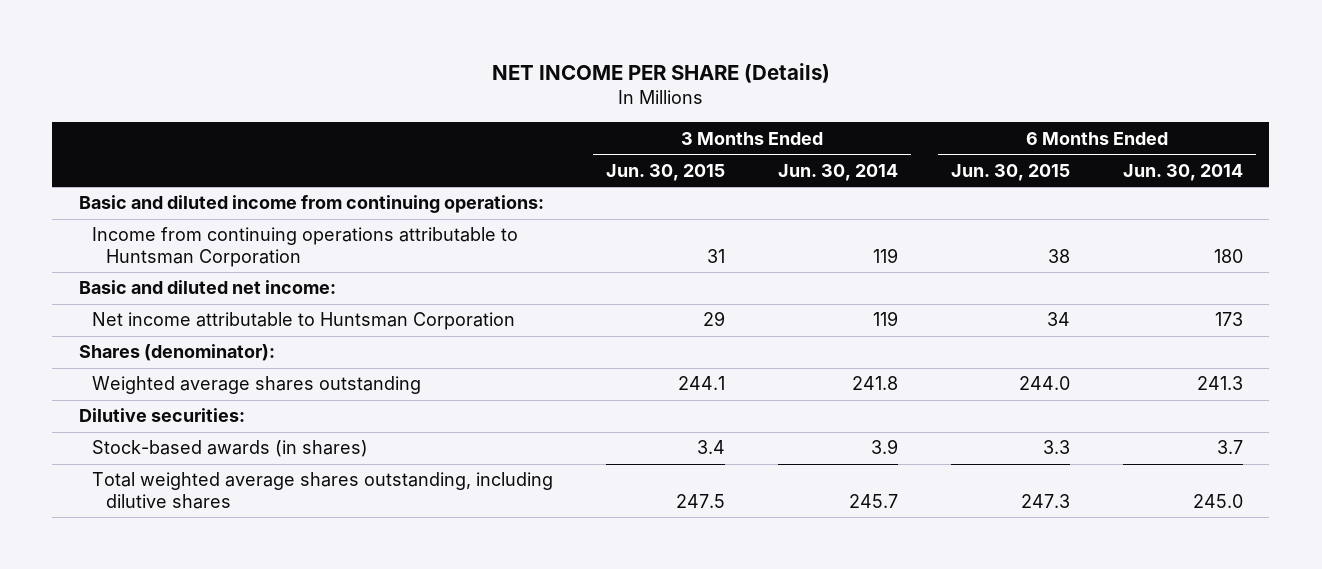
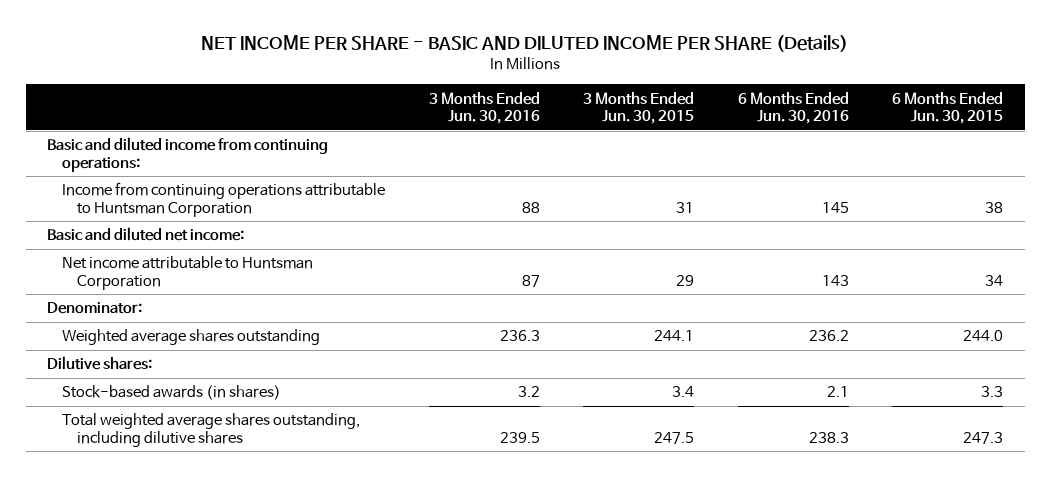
[491,63,830,84] NET INCOME PER SHARE (Details) -> [201,35,849,53] NET INCOME PER SHARE - BASIC AND DILUTED INCOME PER SHARE (Details)
[778,163,899,181] Jun. 30, 2014 -> none
[1122,163,1243,181] Jun. 30, 2014 -> none
none -> [428,91,540,125] 3 Months Ended Jun. 30, 2016
none -> [737,91,849,125] 6 Months Ended Jun. 30, 2016
[78,344,275,362] Shares (denominator): -> [47,302,143,315] Denominator:
[78,408,245,423] Dilutive securities: -> [47,356,153,371] Dilutive shares:

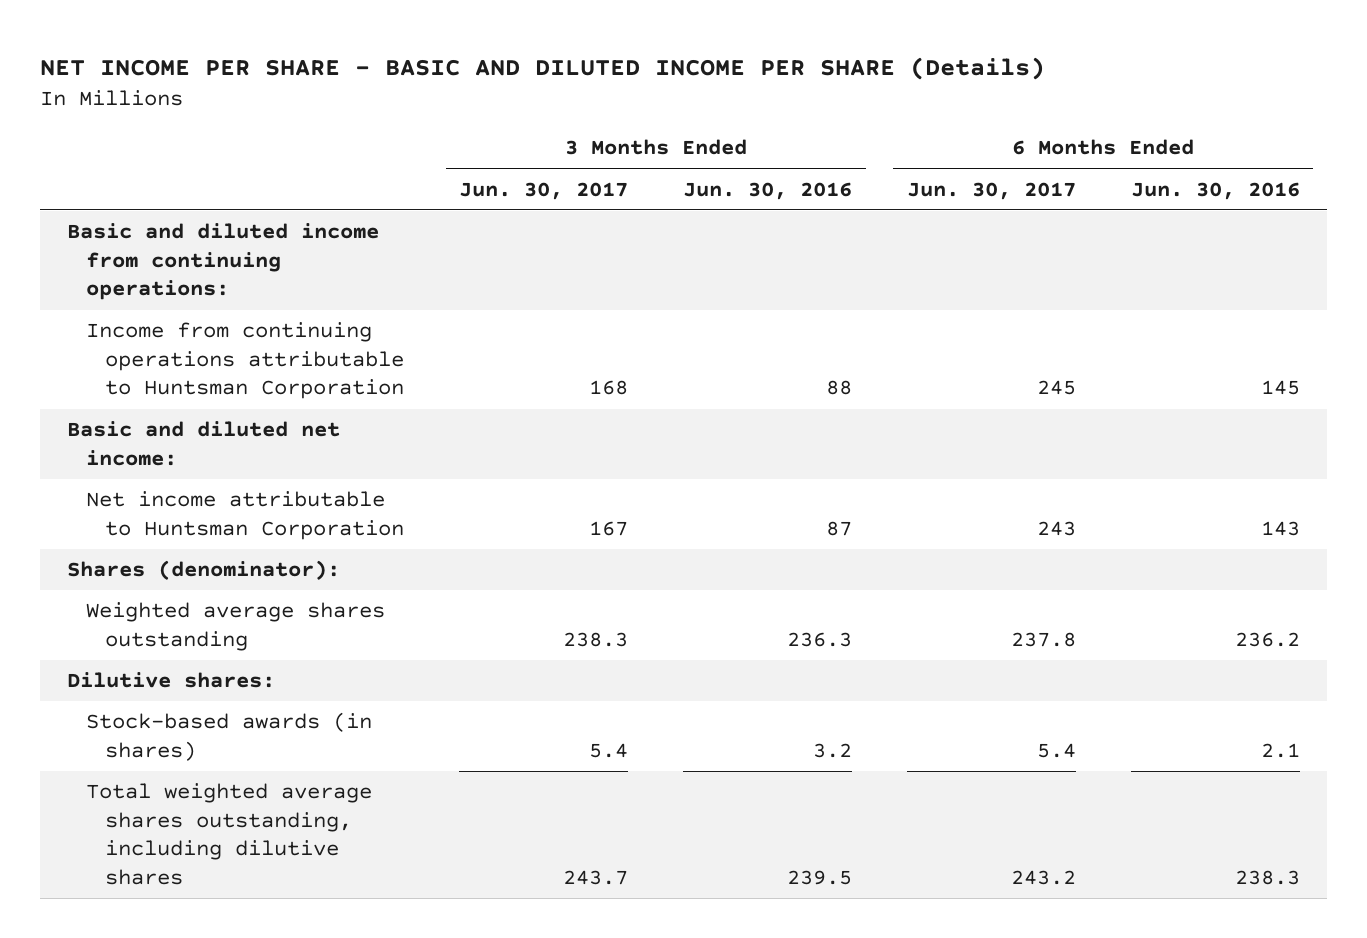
[583,91,695,125] 3 Months Ended Jun. 30, 2015 -> none
[892,91,1004,125] 6 Months Ended Jun. 30, 2015 -> none
none -> [459,181,629,200] Jun. 30, 2017
none -> [906,181,1076,200] Jun. 30, 2017
[47,302,143,315] Denominator: -> [67,560,341,581] Shares (denominator):

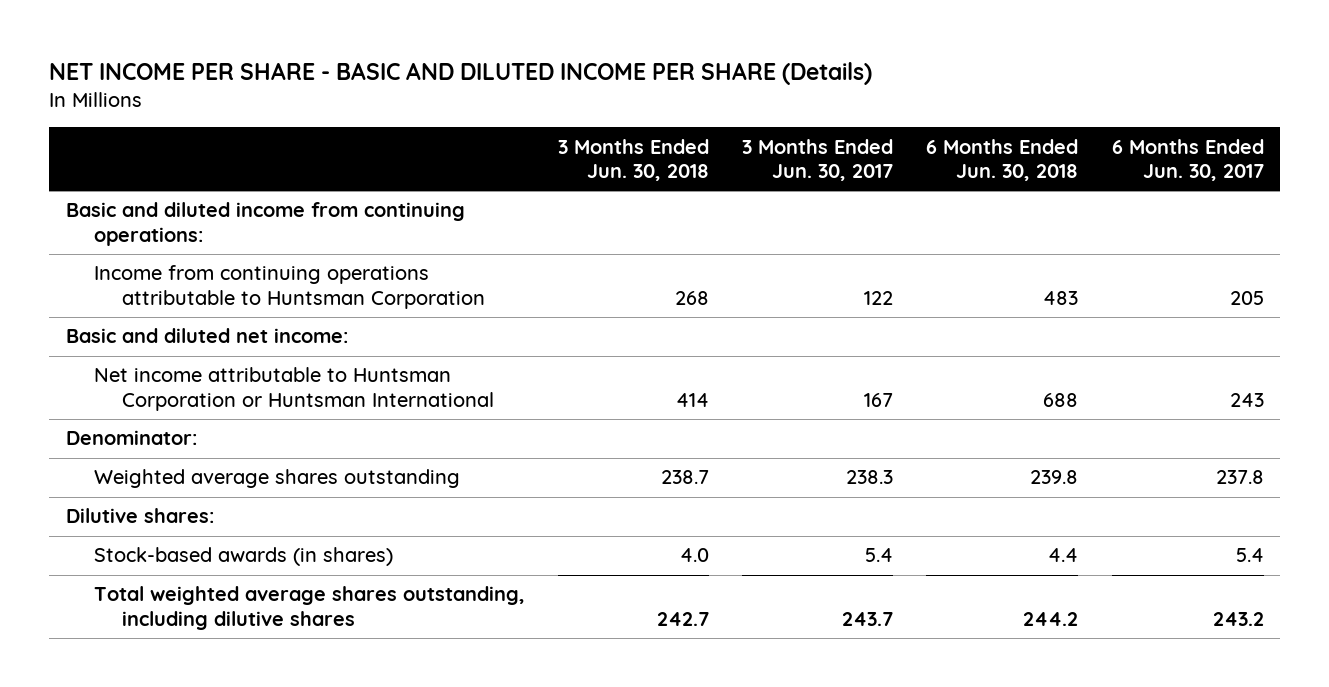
[683,181,853,200] Jun. 30, 2016 -> none
[1130,181,1300,200] Jun. 30, 2016 -> none
none -> [557,138,709,181] 3 Months Ended Jun. 30, 2018
none -> [926,138,1079,181] 6 Months Ended Jun. 30, 2018
[589,380,629,396] 168 -> [864,290,894,305] 122
[1036,380,1076,396] 245 -> [1229,290,1264,305] 205
[86,491,405,540] Net income attributable to Huntsman Corporation -> [93,367,495,411] Net income attributable to Huntsman Corporation or Huntsman International
[67,560,341,581] Shares (denominator): -> [65,430,197,446] Denominator:

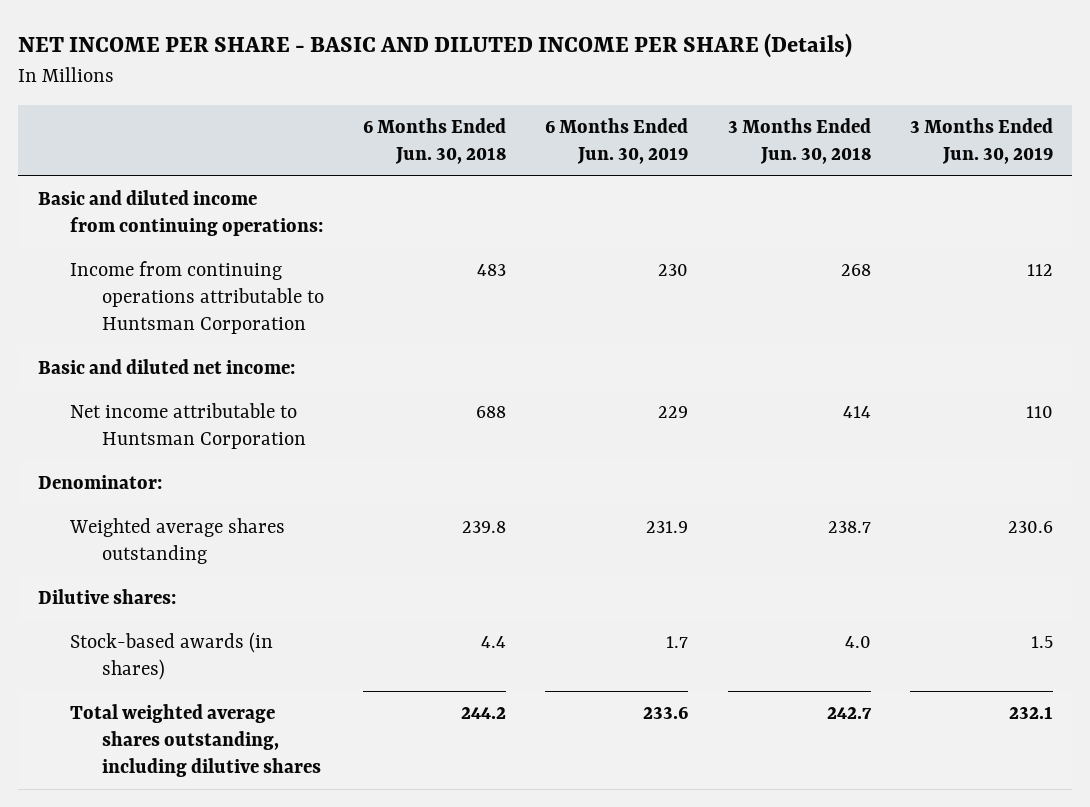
[742,138,894,181] 3 Months Ended Jun. 30, 2017 -> none
[1111,138,1264,181] 6 Months Ended Jun. 30, 2017 -> none
none -> [545,117,689,164] 6 Months Ended Jun. 30, 2019
none -> [909,117,1053,164] 3 Months Ended Jun. 30, 2019
[93,367,495,411] Net income attributable to Huntsman Corporation or Huntsman International -> [70,403,307,450] Net income attributable to Huntsman Corporation

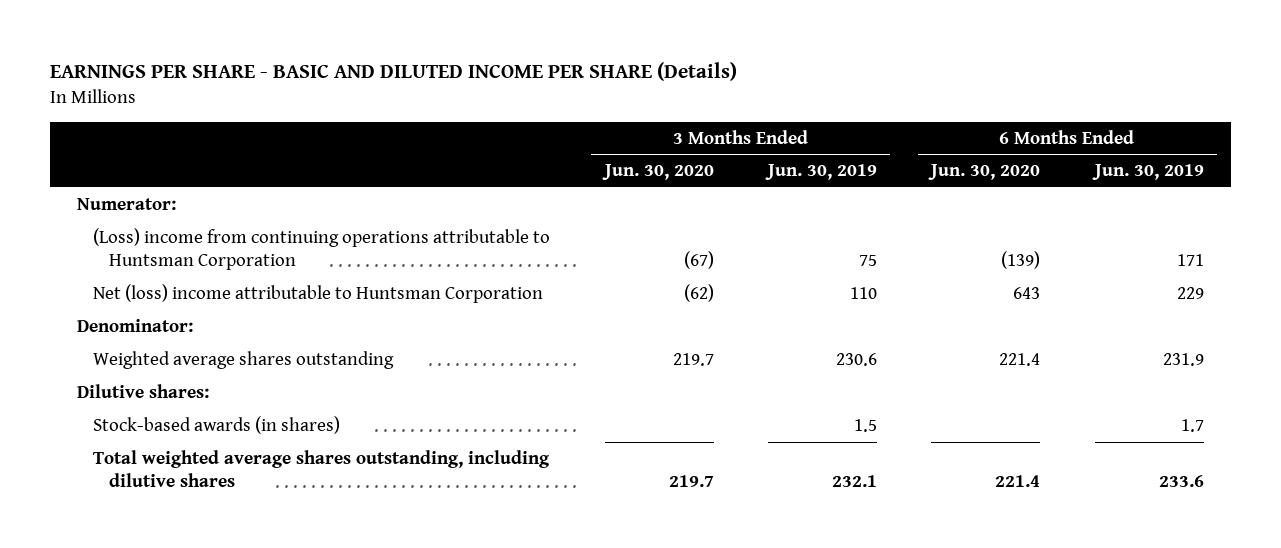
[18,33,853,59] NET INCOME PER SHARE - BASIC AND DILUTED INCOME PER SHARE (Details) -> [49,62,737,82] EARNINGS PER SHARE - BASIC AND DILUTED INCOME PER SHARE (Details)
[363,117,507,164] 6 Months Ended Jun. 30, 2018 -> none
[727,117,871,164] 3 Months Ended Jun. 30, 2018 -> none
none -> [601,164,714,181] Jun. 30, 2020
none -> [928,164,1041,181] Jun. 30, 2020
[37,190,324,237] Basic and diluted income from continuing operations: -> none
[37,359,295,375] Basic and diluted net income: -> none
none -> [76,198,176,211] Numerator:
[70,261,325,335] Income from continuing operations attributable to Huntsman Corporation -> [93,228,551,271] (Loss) income from continuing operations attributable to Huntsman Corporation
[658,264,689,277] 230 -> [1176,254,1204,267] 171
[1026,264,1053,277] 112 -> [858,255,877,267] 75
[70,403,307,450] Net income attributable to Huntsman Corporation -> [93,284,544,304] Net (loss) income attributable to Huntsman Corporation

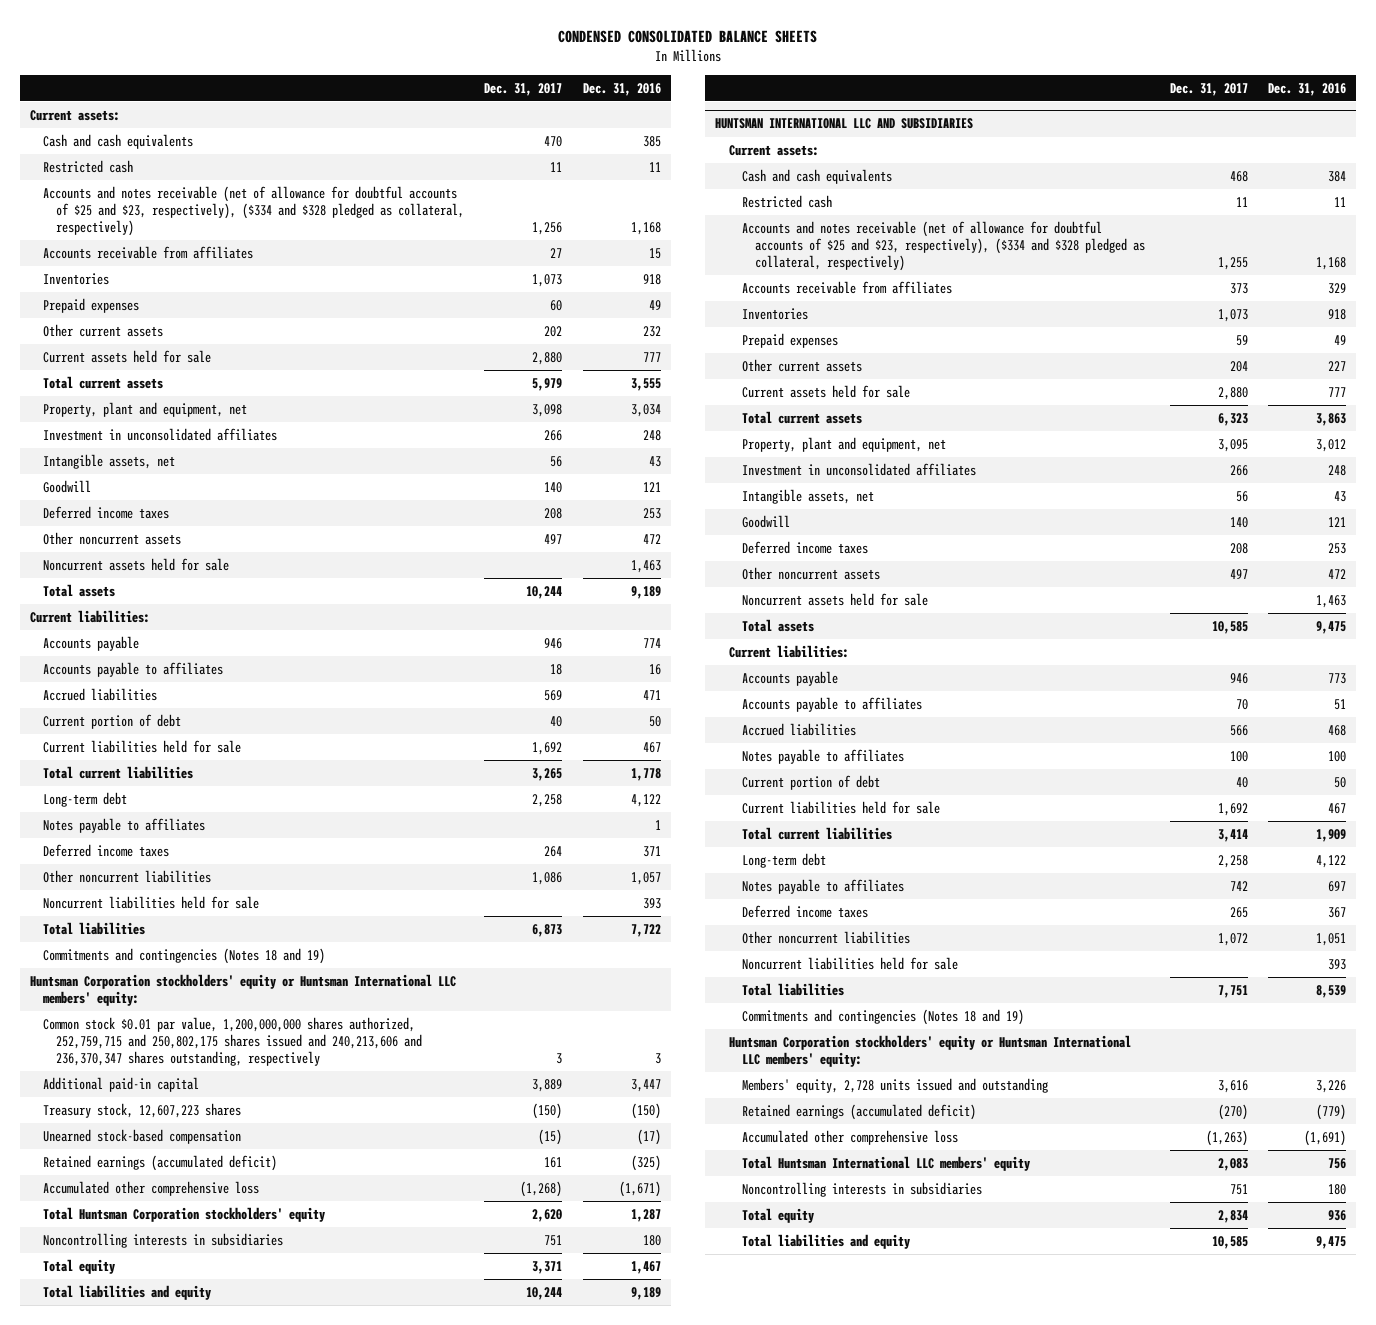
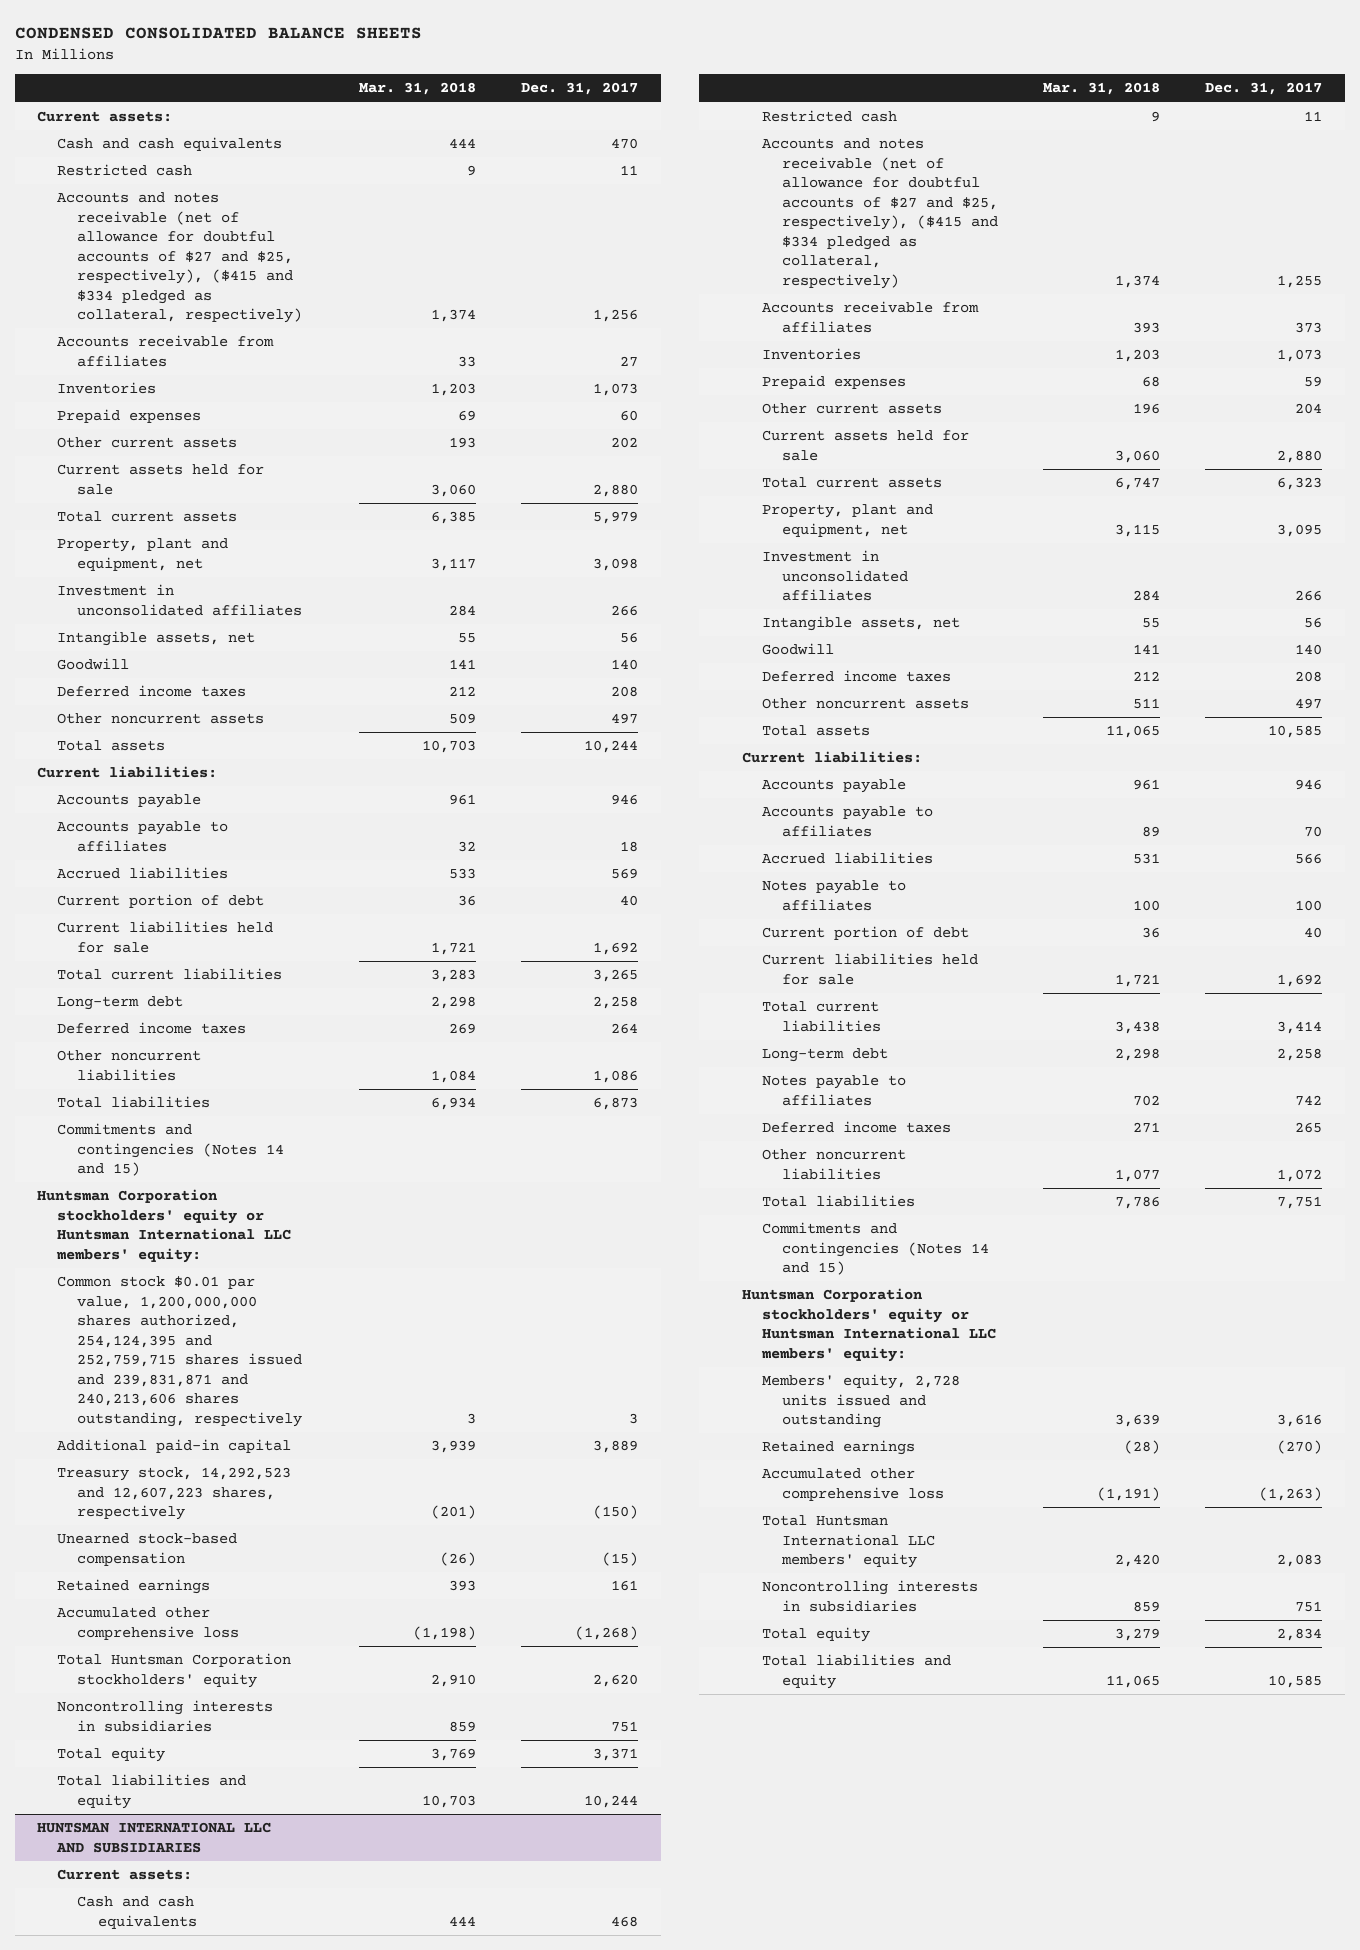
[582,82,661,96] Dec. 31, 2016 -> none
none -> [358,82,476,96] Mar. 31, 2018
[43,185,465,237] Accounts and notes receivable (net of allowance for doubtful accounts of $25 and $23, respectively), ($334 and $328 pledged as collateral, respectively) -> [57,192,303,324] Accounts and notes receivable (net of allowance for doubtful accounts of $27 and $25, respectively), ($415 and $334 pledged as collateral, respectively)
[43,557,230,571] Noncurrent assets held for sale -> none
[43,817,206,833] Notes payable to affiliates -> none
[43,895,260,909] Noncurrent liabilities held for sale -> none
[43,947,326,964] Commitments and contingencies (Notes 18 and 19) -> [57,1123,285,1177] Commitments and contingencies (Notes 14 and 15)
[43,1016,423,1067] Common stock $0.01 par value, 1,200,000,000 shares authorized, 252,759,715 and 250,802,175 shares issued and 240,213,606 and 236,370,347 shares outstanding, respectively -> [57,1276,303,1427] Common stock $0.01 par value, 1,200,000,000 shares authorized, 254,124,395 and 252,759,715 shares issued and 239,831,871 and 240,213,606 shares outstanding, respectively
[43,1102,242,1118] Treasury stock, 12,607,223 shares -> [57,1467,292,1521] Treasury stock, 14,292,523 and 12,607,223 shares, respectively
[43,1154,278,1171] Retained earnings (accumulated deficit) -> [57,1579,211,1595] Retained earnings
[741,220,1145,272] Accounts and notes receivable (net of allowance for doubtful accounts of $25 and $23, respectively), ($334 and $328 pledged as collateral, respectively) -> [761,138,998,289] Accounts and notes receivable (net of allowance for doubtful accounts of $27 and $25, respectively), ($415 and $334 pledged as collateral, respectively)
[741,592,928,606] Noncurrent assets held for sale -> none
[741,956,958,970] Noncurrent liabilities held for sale -> none
[741,1008,1024,1025] Commitments and contingencies (Notes 18 and 19) -> [761,1222,989,1276] Commitments and contingencies (Notes 14 and 15)
[741,1103,976,1120] Retained earnings (accumulated deficit) -> [761,1440,915,1456] Retained earnings

